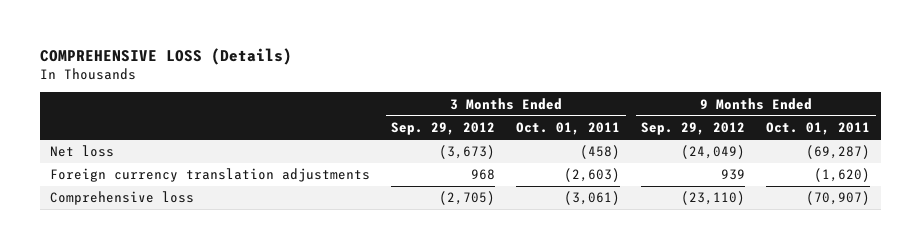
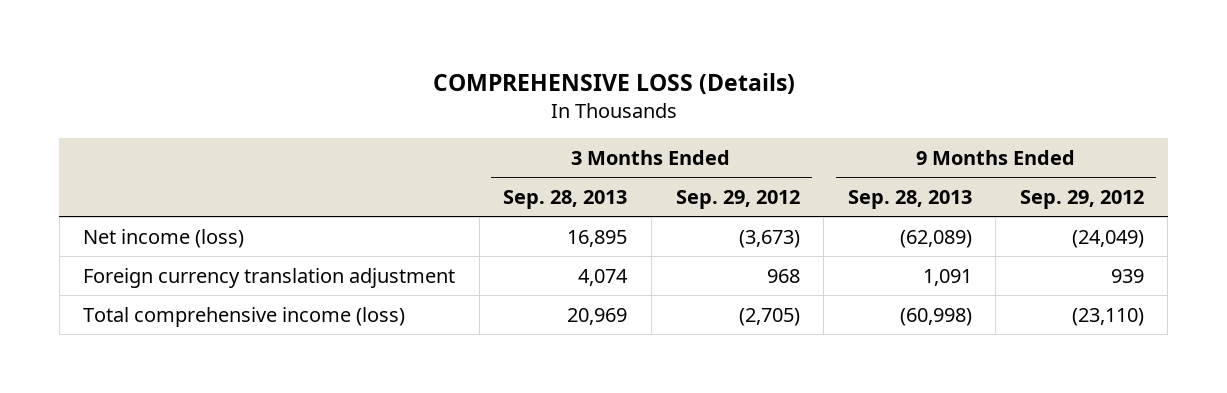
[516,121,621,135] Oct. 01, 2011 -> none
[766,121,871,135] Oct. 01, 2011 -> none
none -> [503,190,628,210] Sep. 28, 2013
none -> [847,190,972,210] Sep. 28, 2013
[50,145,115,158] Net loss -> [83,228,245,248] Net income (loss)
[50,168,371,183] Foreign currency translation adjustments -> [83,267,456,288] Foreign currency translation adjustment
[50,191,195,206] Comprehensive loss -> [83,306,406,327] Total comprehensive income (loss)

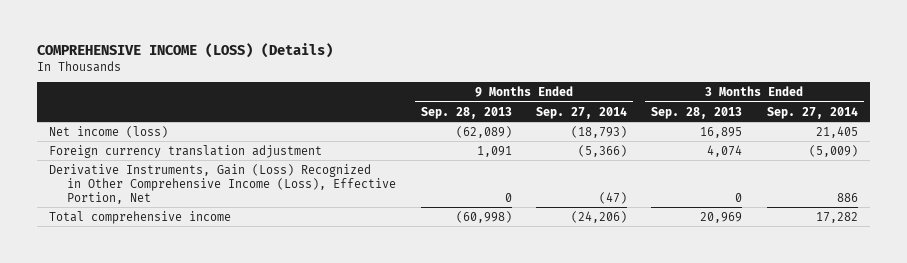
[432,72,795,94] COMPREHENSIVE LOSS (Details) -> [37,43,334,59] COMPREHENSIVE INCOME (LOSS) (Details)
[675,190,800,210] Sep. 29, 2012 -> none
[1019,190,1144,210] Sep. 29, 2012 -> none
none -> [535,106,627,119] Sep. 27, 2014
none -> [766,106,858,119] Sep. 27, 2014
none -> [49,163,397,204] Derivative Instruments, Gain (Loss) Recognized in Other Comprehensive Income (Loss), Effective Portion, Net
[83,306,406,327] Total comprehensive income (loss) -> [49,210,232,224] Total comprehensive income

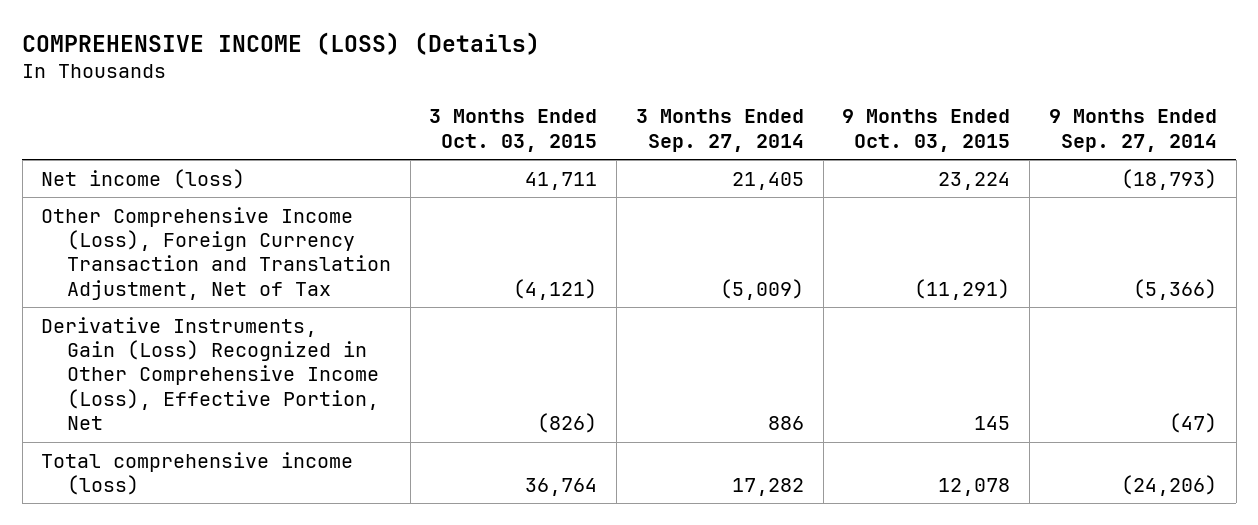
[420,106,512,119] Sep. 28, 2013 -> none
[651,106,743,119] Sep. 28, 2013 -> none
none -> [429,109,598,152] 3 Months Ended Oct. 03, 2015
none -> [842,109,1011,152] 9 Months Ended Oct. 03, 2015
[49,144,323,158] Foreign currency translation adjustment -> [41,206,391,300] Other Comprehensive Income (Loss), Foreign Currency Transaction and Translation Adjustment, Net of Tax
[49,210,232,224] Total comprehensive income -> [41,451,354,495] Total comprehensive income (loss)

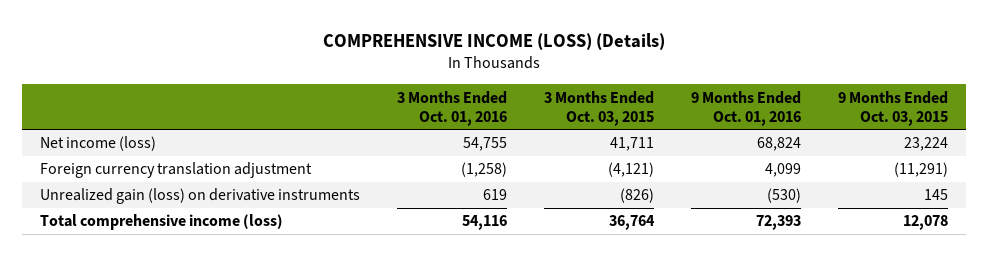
[635,109,804,152] 3 Months Ended Sep. 27, 2014 -> none
[1048,109,1217,152] 9 Months Ended Sep. 27, 2014 -> none
none -> [396,90,507,126] 3 Months Ended Oct. 01, 2016
none -> [690,90,801,126] 9 Months Ended Oct. 01, 2016
[41,206,391,300] Other Comprehensive Income (Loss), Foreign Currency Transaction and Translation Adjustment, Net of Tax -> [40,162,313,179] Foreign currency translation adjustment
[41,316,379,431] Derivative Instruments, Gain (Loss) Recognized in Other Comprehensive Income (Loss), Effective Portion, Net -> [40,188,361,205] Unrealized gain (loss) on derivative instruments

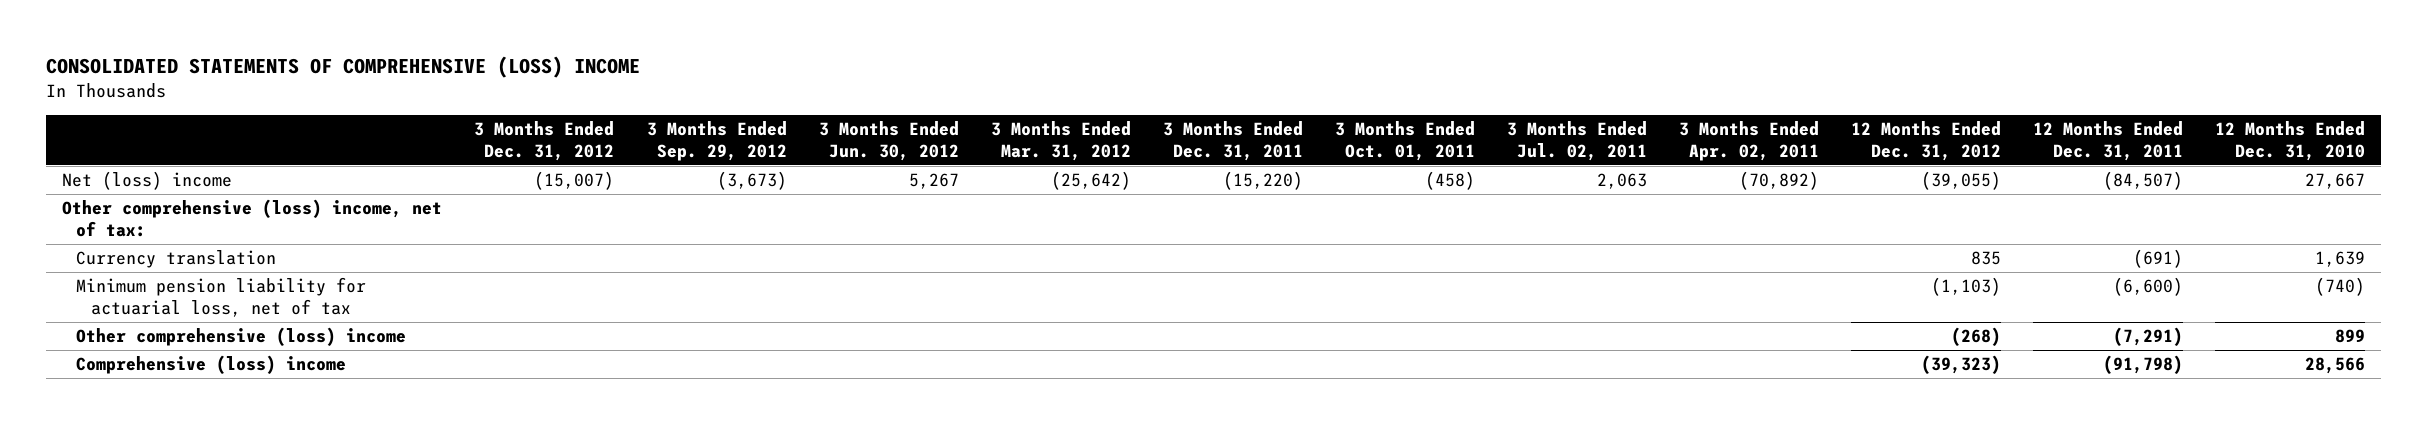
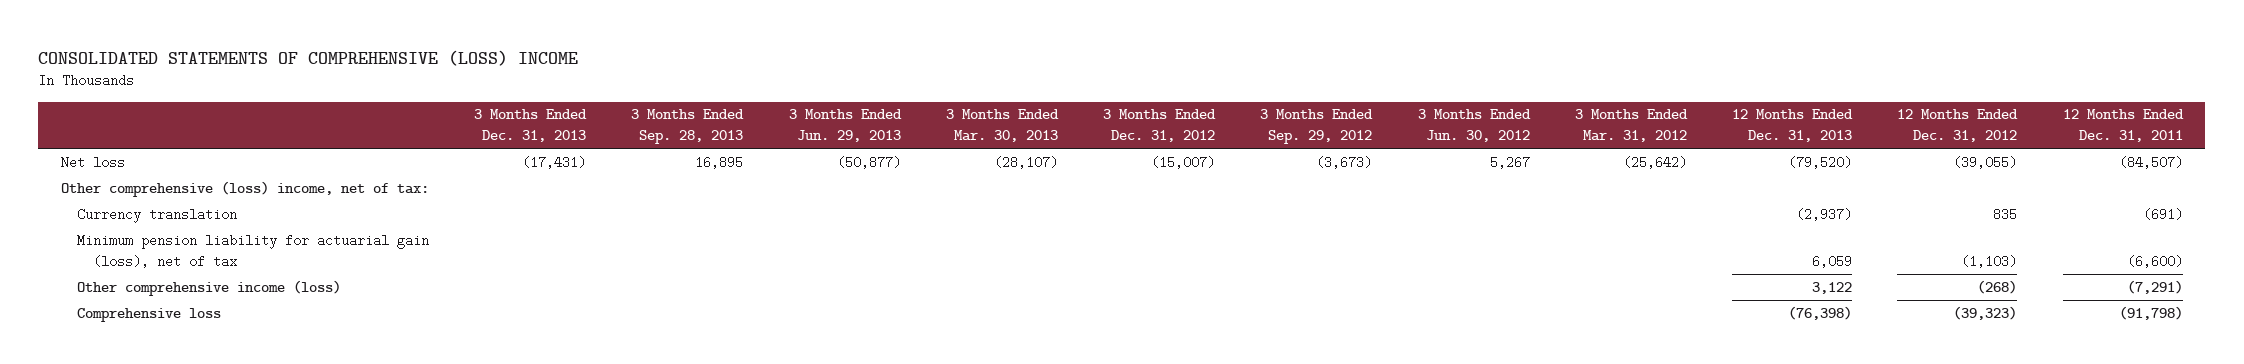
[1162,120,1303,161] 3 Months Ended Dec. 31, 2011 -> none
[1334,120,1475,161] 3 Months Ended Oct. 01, 2011 -> none
[1507,120,1648,161] 3 Months Ended Jul. 02, 2011 -> none
[1679,120,1820,161] 3 Months Ended Apr. 02, 2011 -> none
[2215,120,2366,161] 12 Months Ended Dec. 31, 2010 -> none
none -> [474,109,588,143] 3 Months Ended Dec. 31, 2013
none -> [631,109,745,145] 3 Months Ended Sep. 28, 2013
none -> [788,109,902,143] 3 Months Ended Jun. 29, 2013
none -> [945,109,1059,143] 3 Months Ended Mar. 30, 2013
none -> [1732,109,1854,143] 12 Months Ended Dec. 31, 2013
[62,171,233,191] Net (loss) income -> [61,155,126,169] Net loss
[76,277,367,317] Minimum pension liability for actuarial loss, net of tax -> [76,233,429,268] Minimum pension liability for actuarial gain (loss), net of tax
[76,327,407,347] Other comprehensive (loss) income -> [76,279,341,296] Other comprehensive income (loss)
[76,355,347,375] Comprehensive (loss) income -> [76,307,221,322] Comprehensive loss

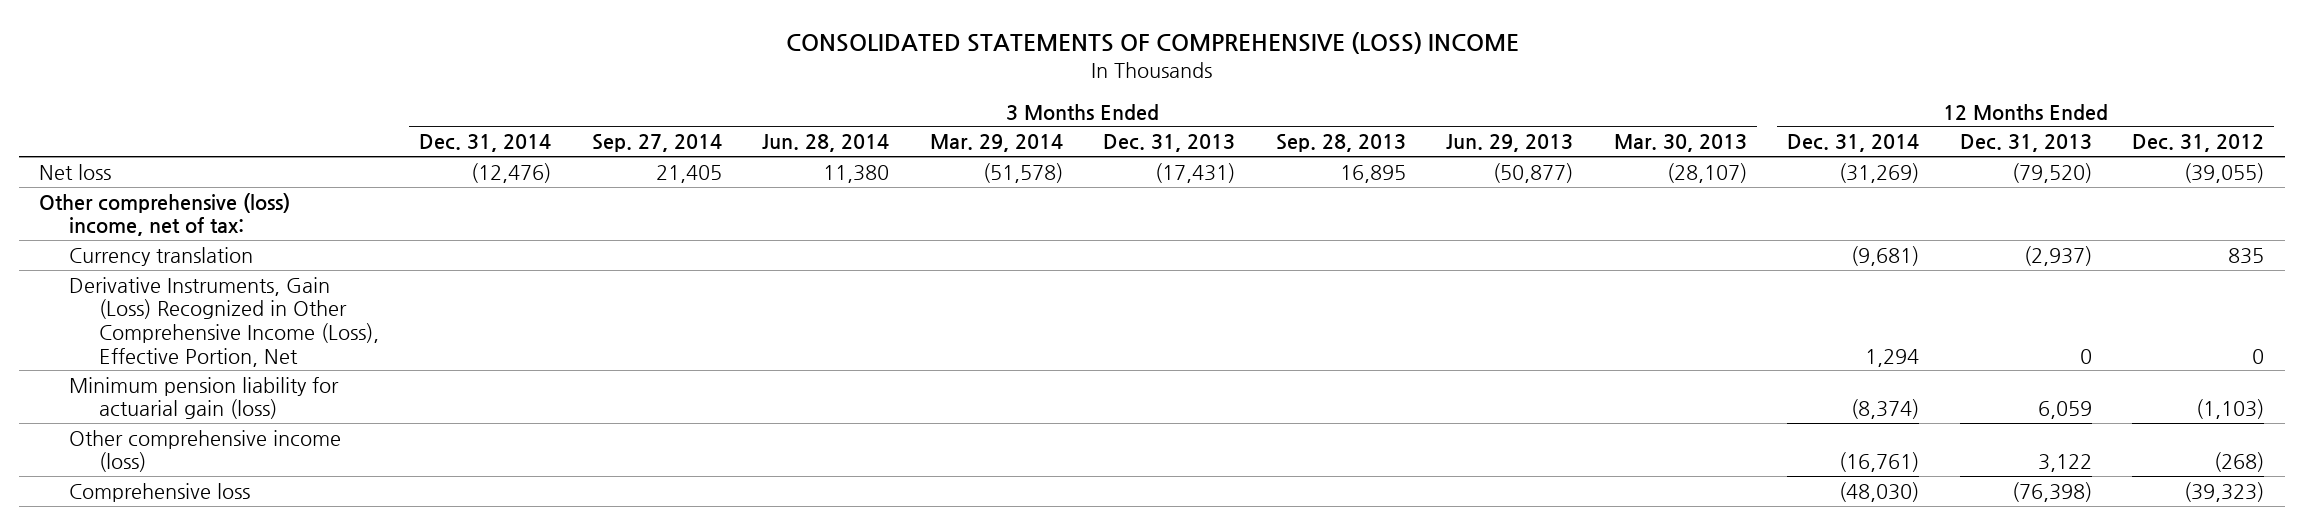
[1103,109,1217,143] 3 Months Ended Dec. 31, 2012 -> none
[1260,109,1374,145] 3 Months Ended Sep. 29, 2012 -> none
[1417,109,1531,143] 3 Months Ended Jun. 30, 2012 -> none
[1574,109,1688,143] 3 Months Ended Mar. 31, 2012 -> none
[2062,109,2184,143] 12 Months Ended Dec. 31, 2011 -> none
none -> [419,134,552,153] Dec. 31, 2014
none -> [591,134,722,153] Sep. 27, 2014
none -> [762,134,890,153] Jun. 28, 2014
none -> [929,134,1063,153] Mar. 29, 2014
none -> [1787,134,1920,153] Dec. 31, 2014
none -> [68,276,379,367] Derivative Instruments, Gain (Loss) Recognized in Other Comprehensive Income (Loss), Effective Portion, Net
[76,233,429,268] Minimum pension liability for actuarial gain (loss), net of tax -> [68,376,339,420] Minimum pension liability for actuarial gain (loss)

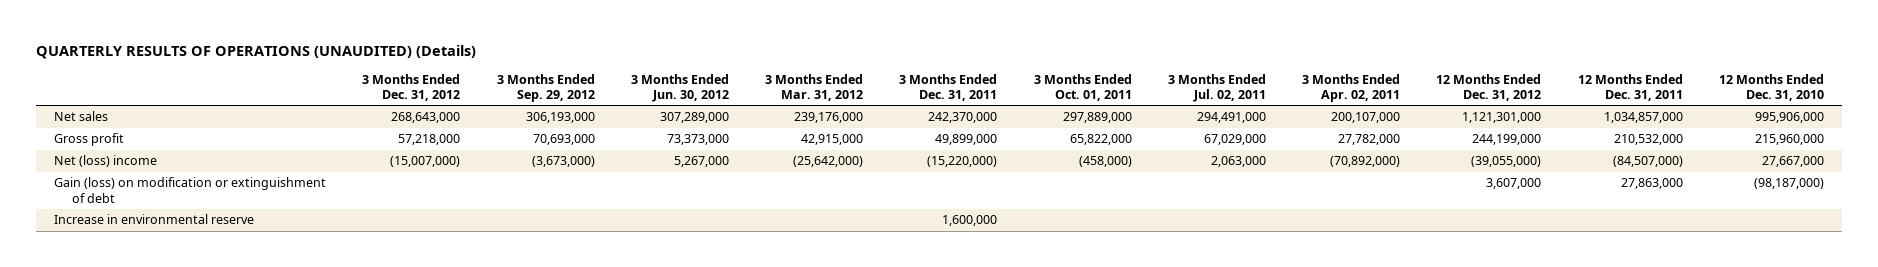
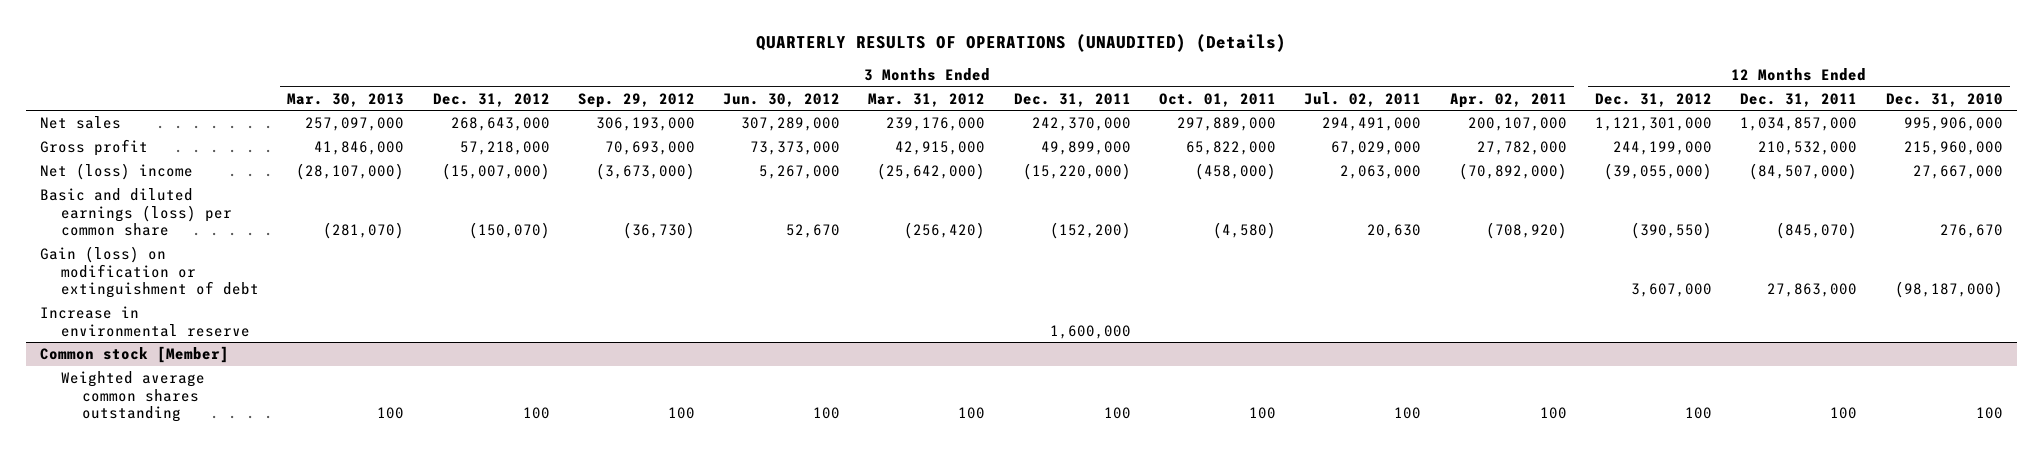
none -> [287,92,405,107] Mar. 30, 2013
none -> [39,187,232,237] Basic and diluted earnings (loss) per common share
none -> [39,345,229,363] Common stock [Member]
none -> [60,370,205,423] Weighted average common shares outstanding

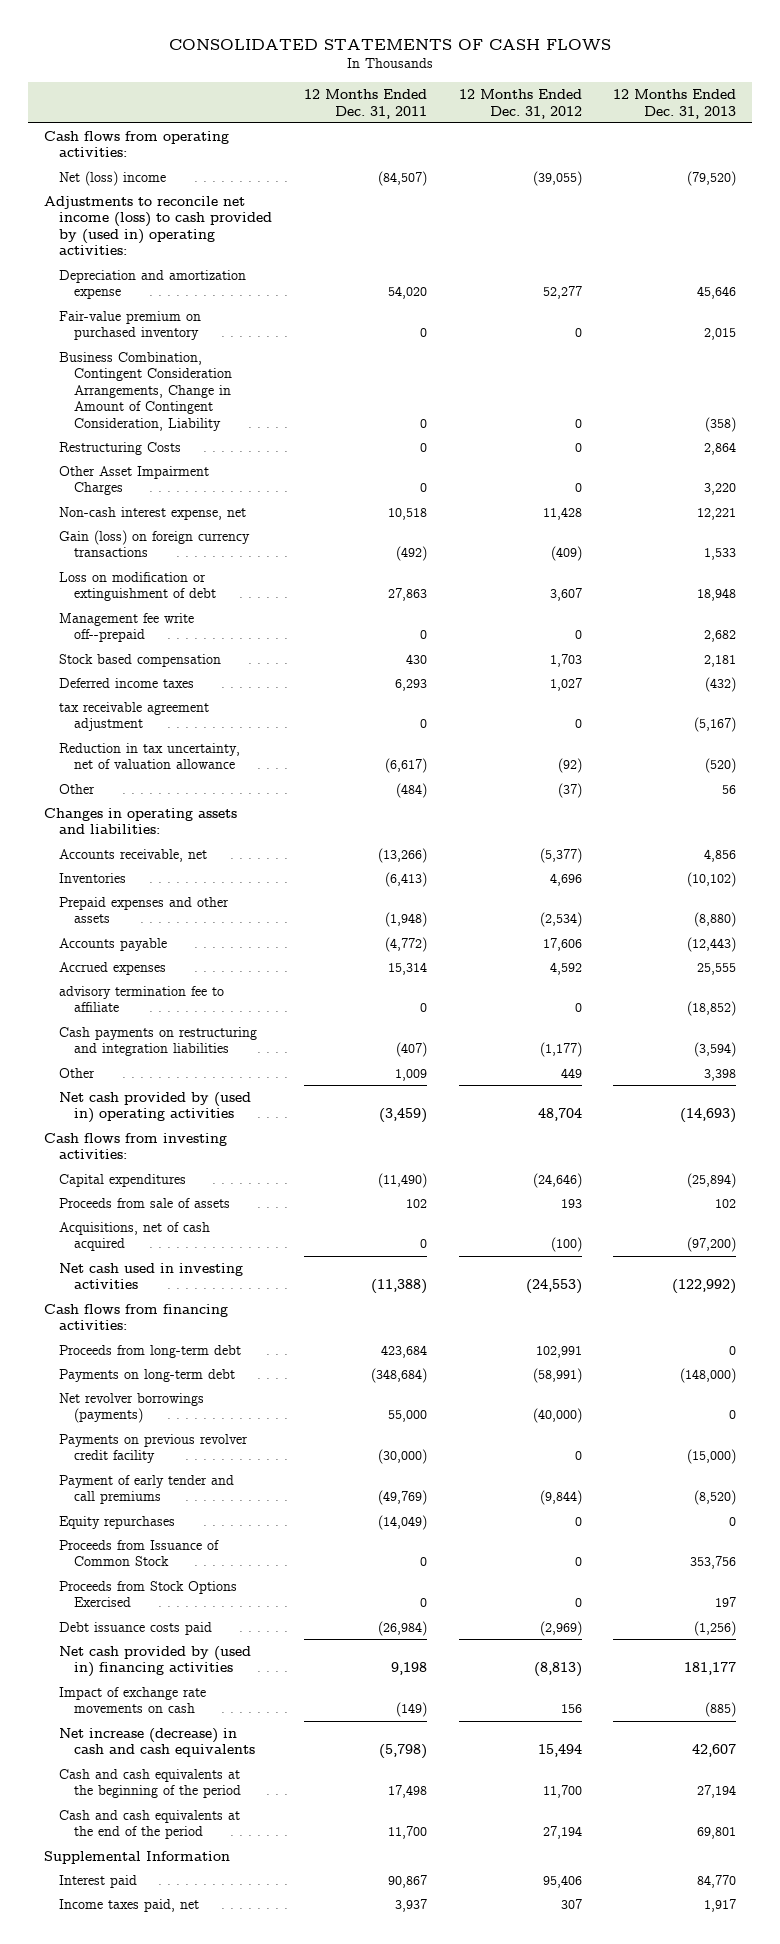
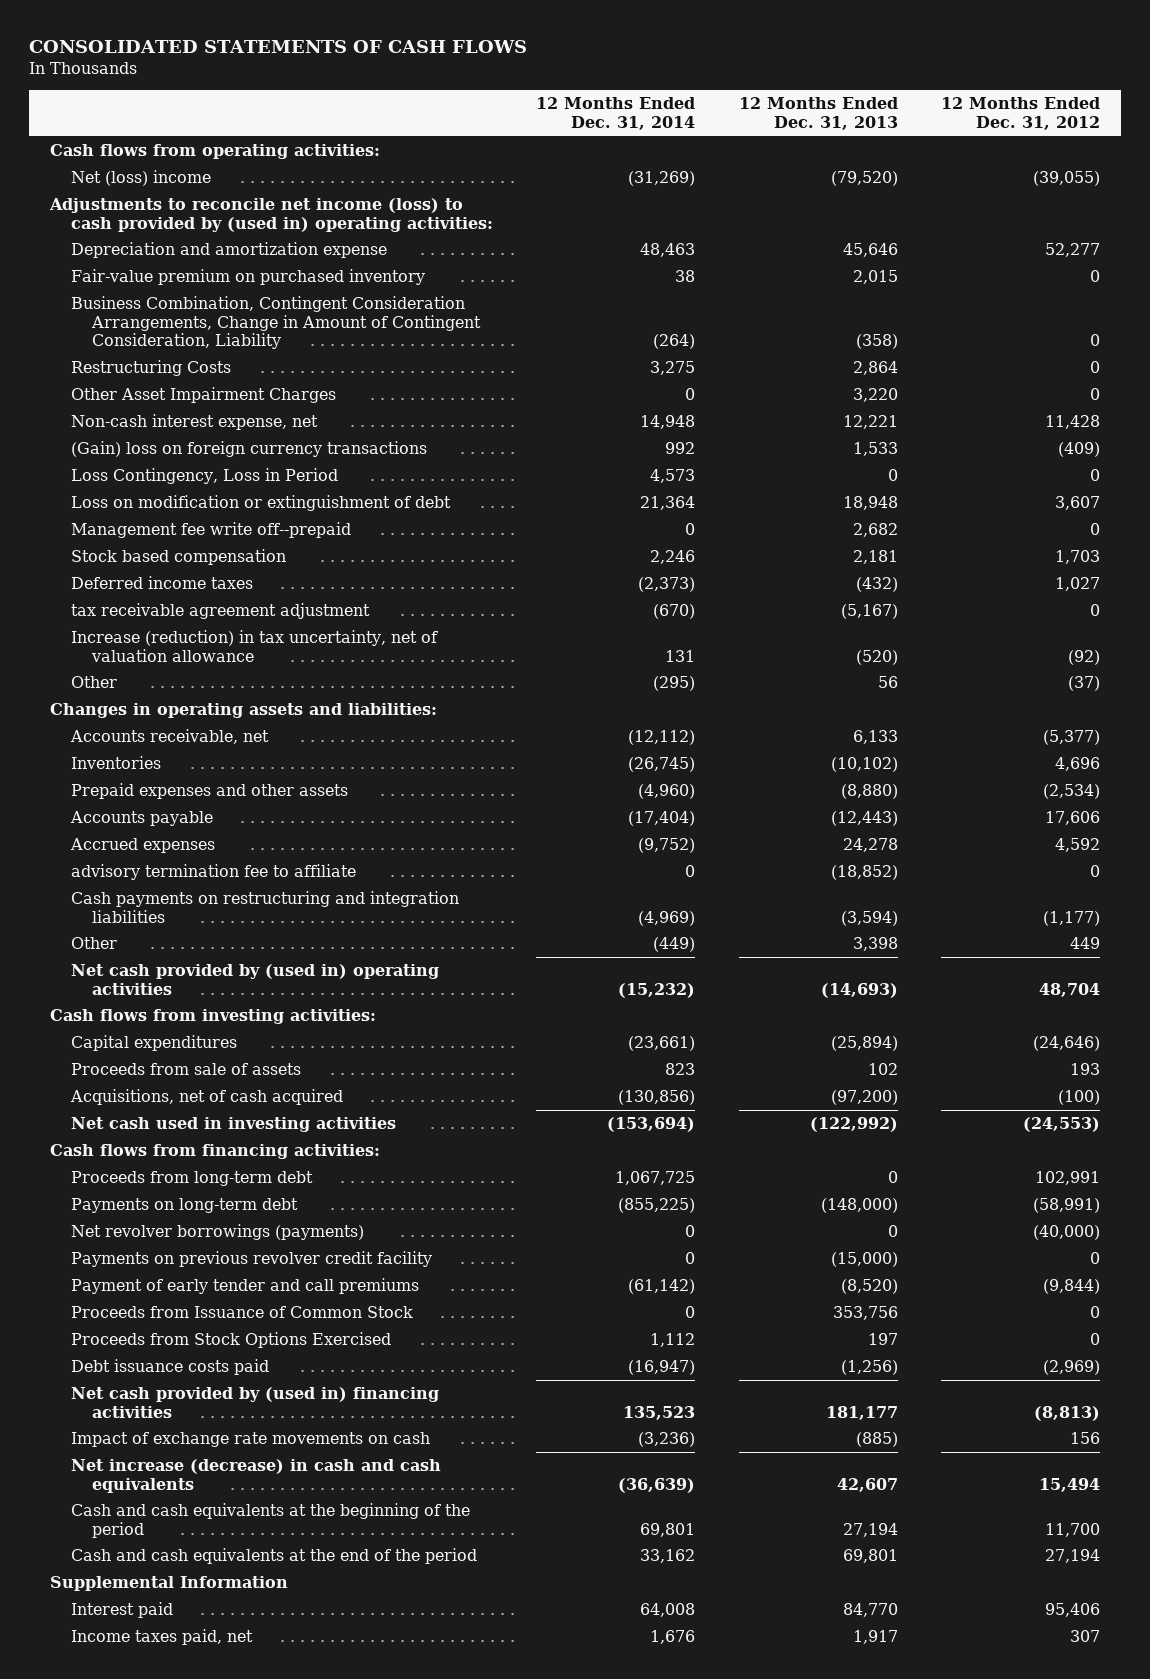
[303,89,427,119] 12 Months Ended Dec. 31, 2011 -> none
none -> [536,97,696,130] 12 Months Ended Dec. 31, 2014
[59,529,251,558] Gain (loss) on foreign currency transactions -> [71,441,428,458] (Gain) loss on foreign currency transactions
none -> [71,468,339,485] Loss Contingency, Loss in Period
[59,742,241,770] Reduction in tax uncertainty, net of valuation allowance -> [71,630,439,662] Increase (reduction) in tax uncertainty, net of valuation allowance
[704,848,737,862] 4,856 -> [852,730,898,745] 6,133
[697,962,737,975] 25,555 -> [842,838,898,853] 24,278
[59,1515,176,1529] Equity repurchases -> none

